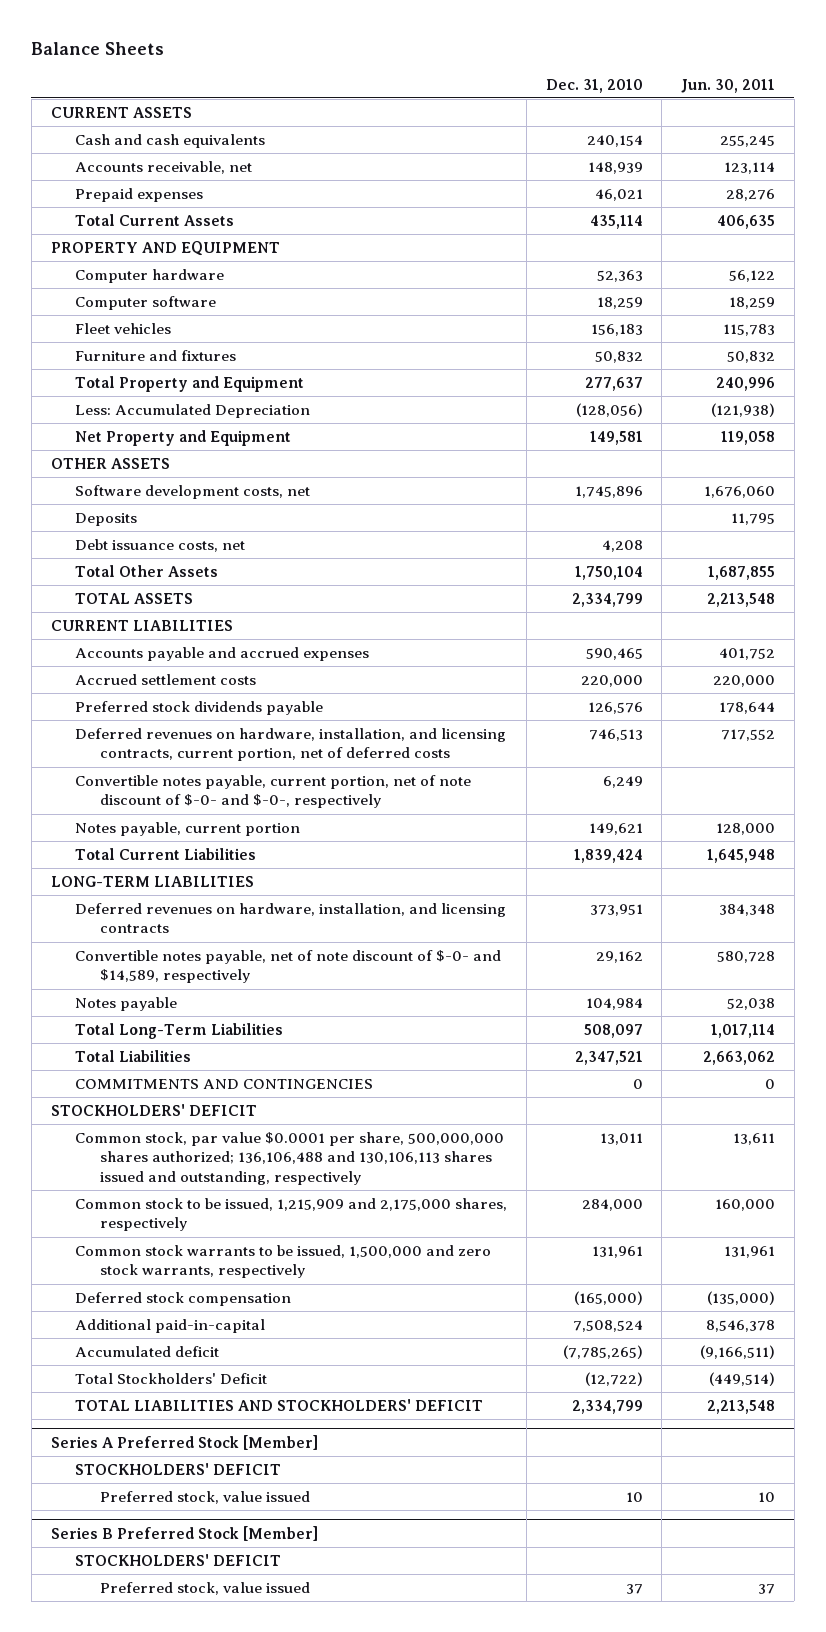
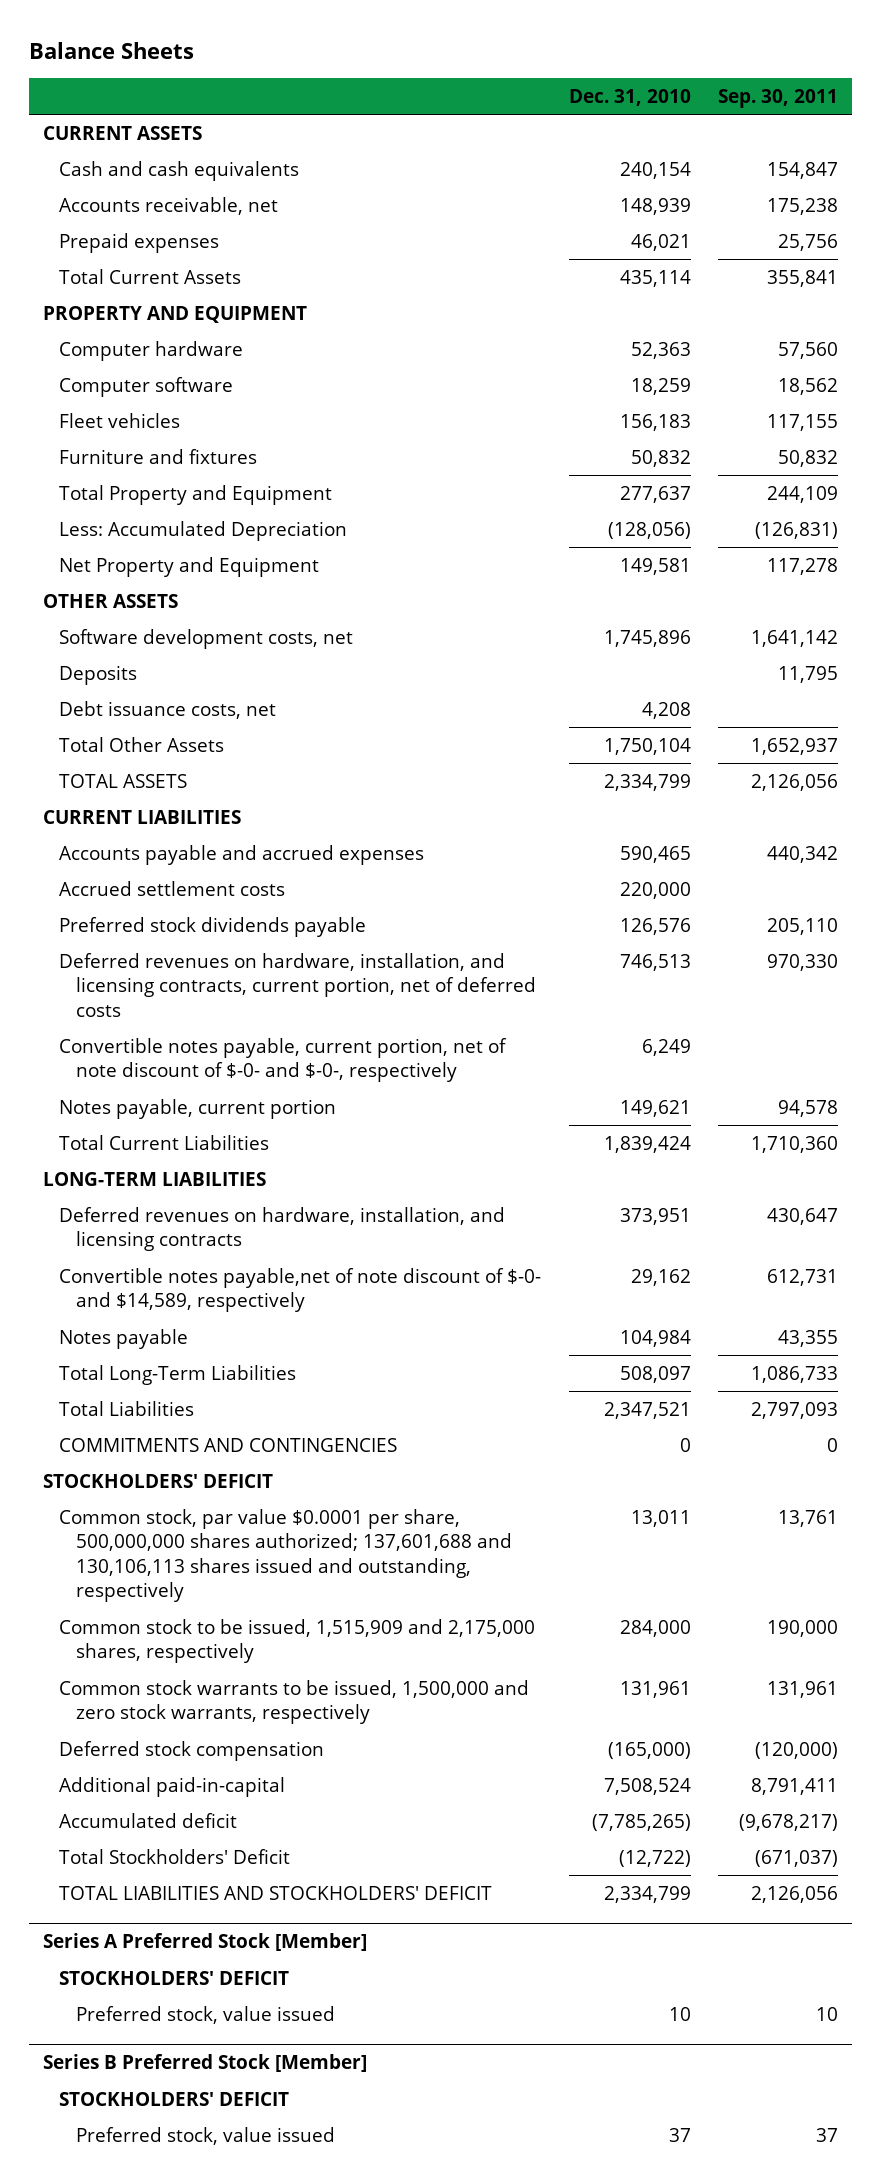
[680,78,775,93] Jun. 30, 2011 -> none
none -> [717,88,838,108] Sep. 30, 2011
[75,949,502,984] Convertible notes payable, net of note discount of $-0- and $14,589, respectively -> [59,1268,542,1313] Convertible notes payable,net of note discount of $-0- and $14,589, respectively
[75,1131,505,1186] Common stock, par value $0.0001 per share, 500,000,000 shares authorized; 136,106,488 and 130,106,113 shares issued and outstanding, respectively -> [59,1509,512,1603] Common stock, par value $0.0001 per share, 500,000,000 shares authorized; 137,601,688 and 130,106,113 shares issued and outstanding, respectively
[75,1197,508,1232] Common stock to be issued, 1,215,909 and 2,175,000 shares, respectively -> [59,1619,536,1664] Common stock to be issued, 1,515,909 and 2,175,000 shares, respectively

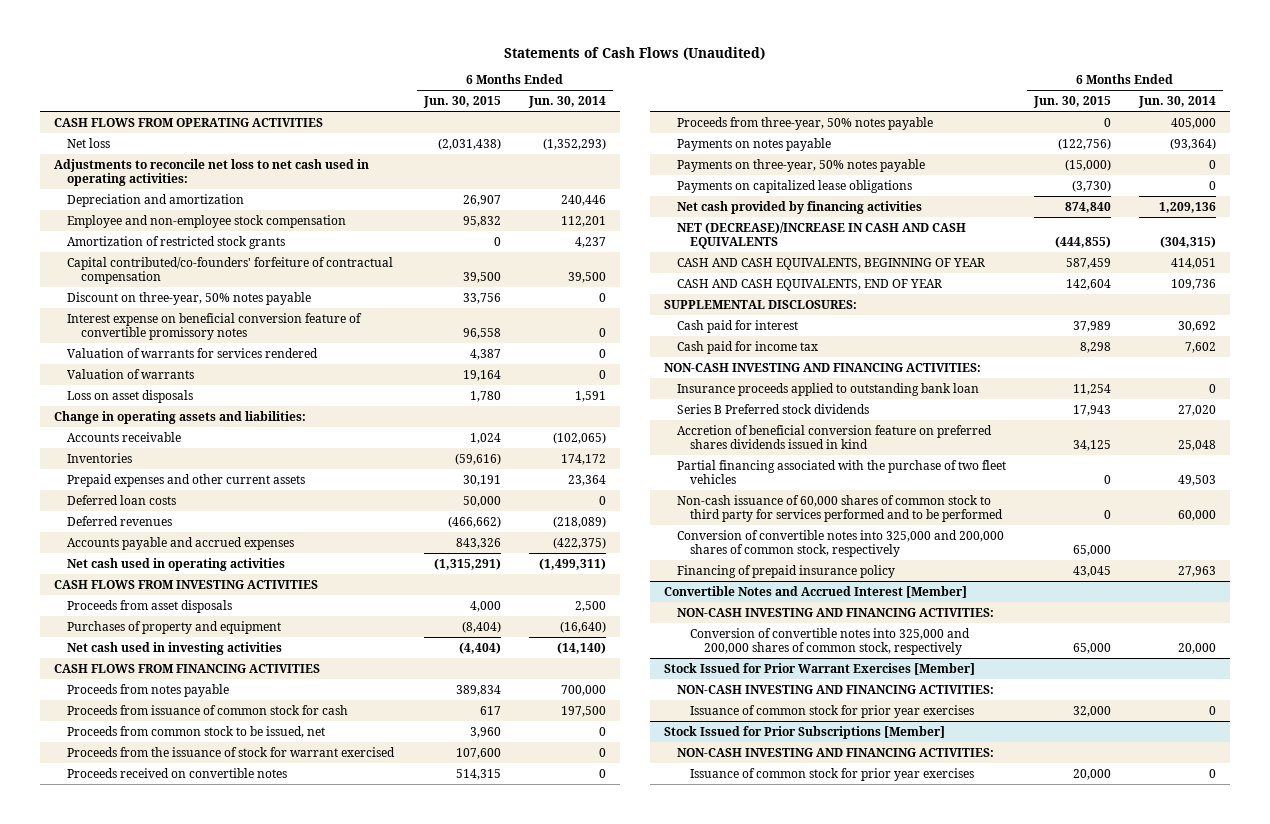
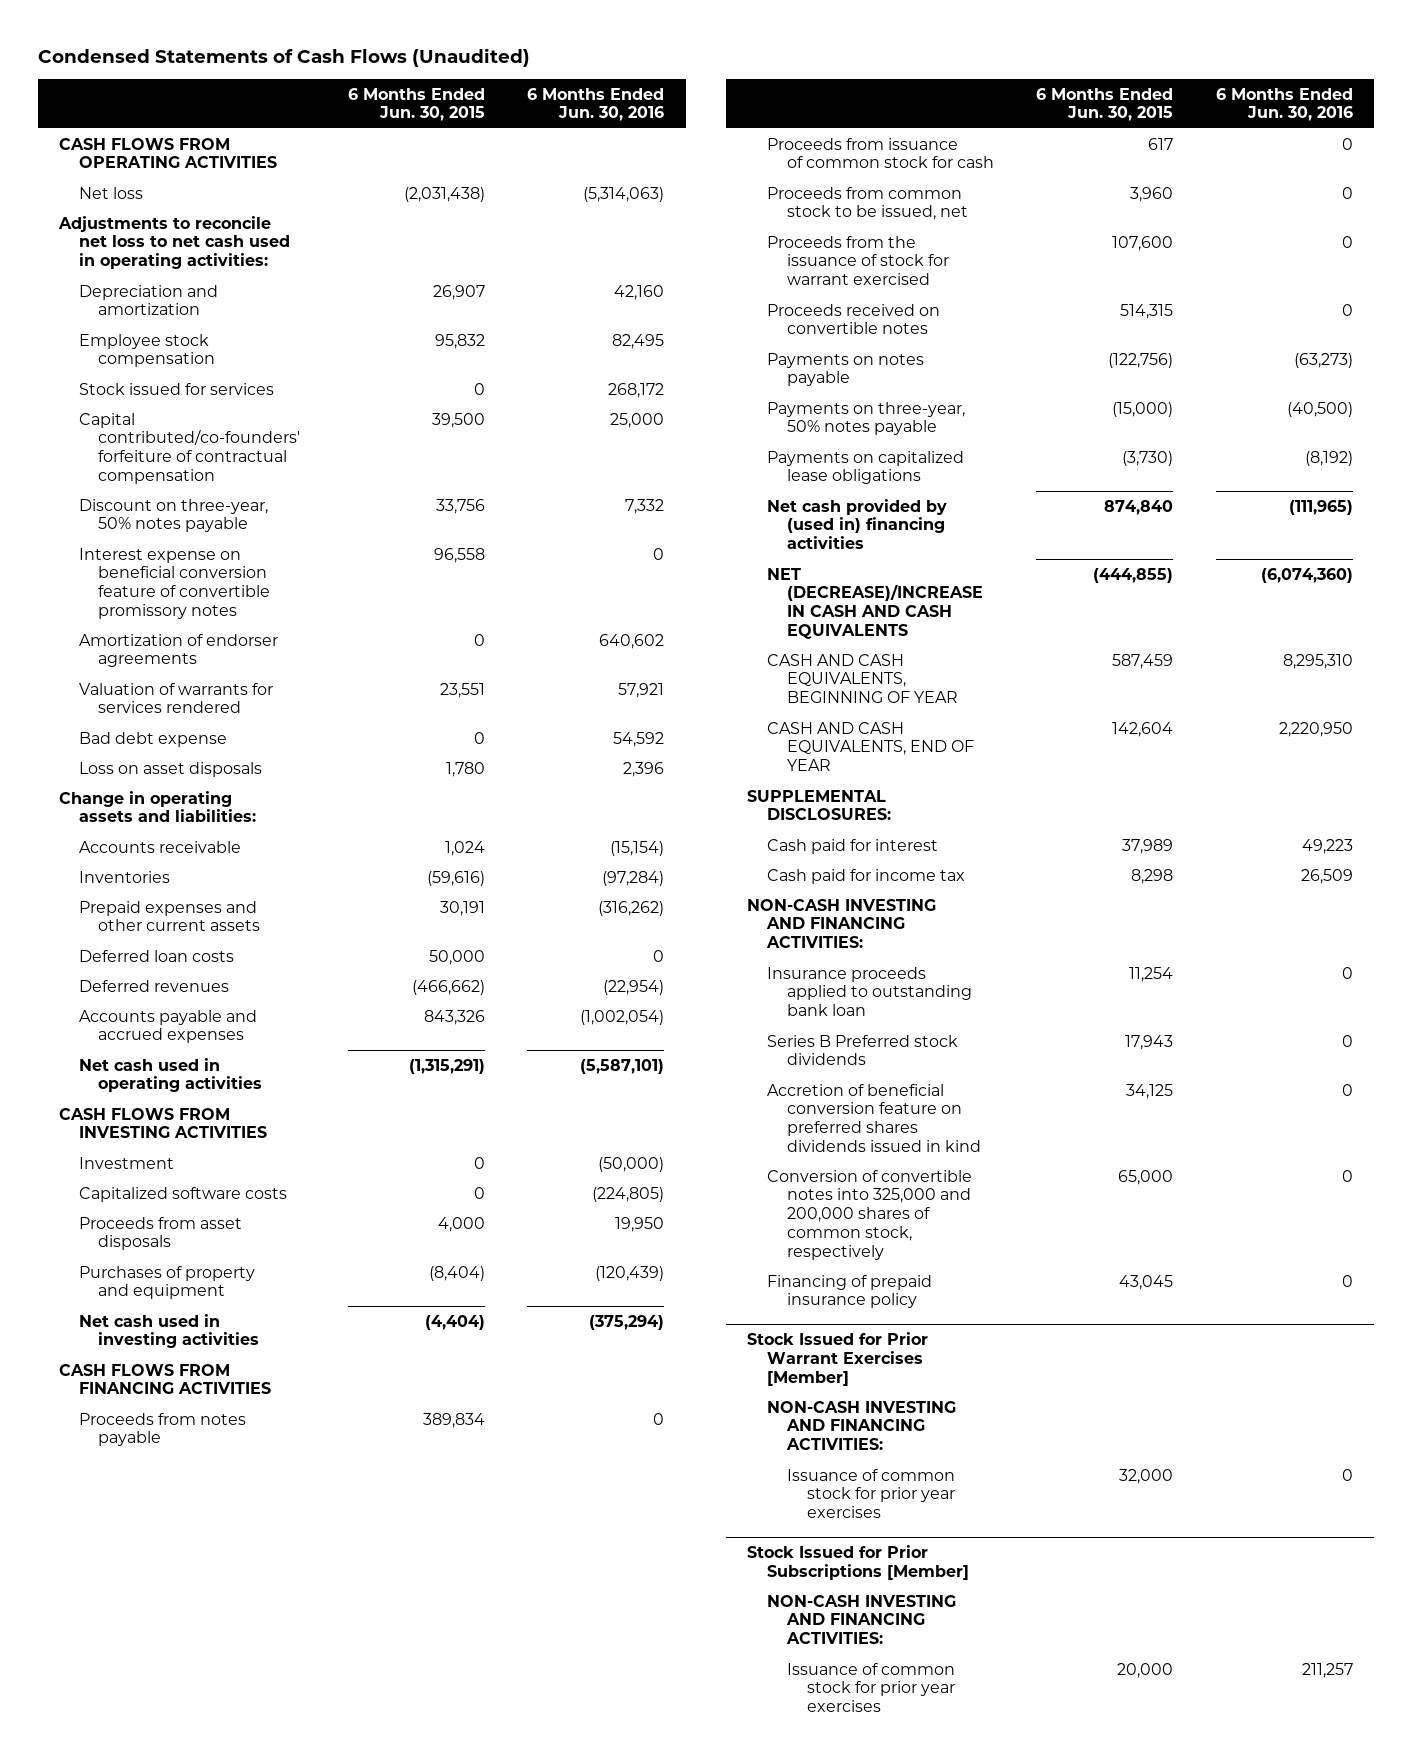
[504,47,766,61] Statements of Cash Flows (Unaudited) -> [37,47,530,67] Condensed Statements of Cash Flows (Unaudited)
[528,96,607,109] Jun. 30, 2014 -> none
none -> [527,87,665,122] 6 Months Ended Jun. 30, 2016
[67,235,286,249] Amortization of restricted stock grants -> none
[67,214,347,228] Employee and non-employee stock compensation -> [78,333,216,368] Employee stock compensation
none -> [78,382,274,395] Stock issued for services
[67,368,195,379] Valuation of warrants -> none
none -> [78,633,278,668] Amortization of endorser agreements
[470,348,502,360] 4,387 -> [439,682,485,698] 23,551
none -> [78,731,227,747] Bad debt expense
none -> [78,1156,174,1169] Investment
none -> [78,1186,287,1202] Capitalized software costs
[677,116,934,130] Proceeds from three-year, 50% notes payable -> none
[677,200,923,214] Net cash provided by financing activities -> [767,498,948,550] Net cash provided by (used in) financing activities
[677,459,1007,485] Partial financing associated with the purchase of two fleet vehicles -> none
[677,494,1004,523] Non-cash issuance of 60,000 shares of common stock to third party for services performed and to be performed -> none
[663,585,967,598] Convertible Notes and Accrued Interest [Member] -> none
[677,607,995,617] NON-CASH INVESTING AND FINANCING ACTIVITIES: -> none
[690,627,971,656] Conversion of convertible notes into 325,000 and 200,000 shares of common stock, respectively -> none

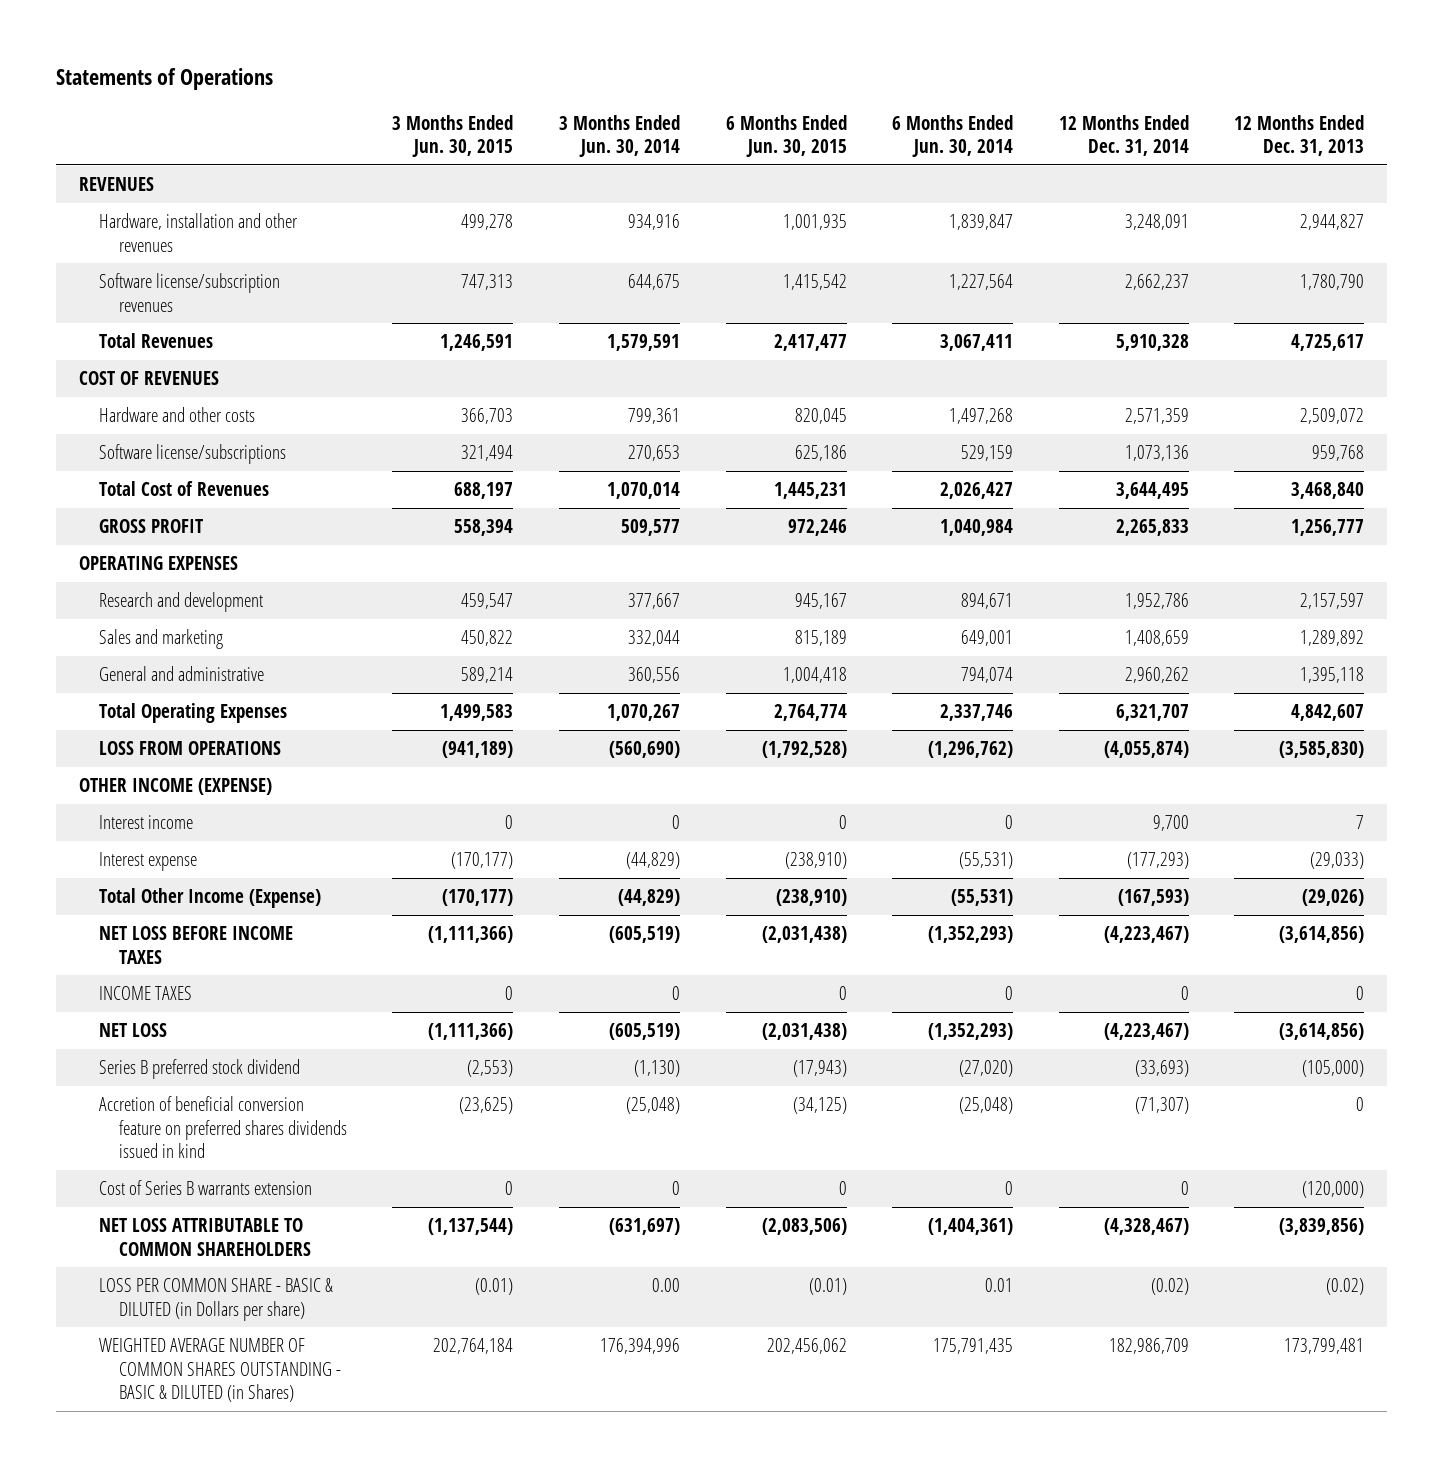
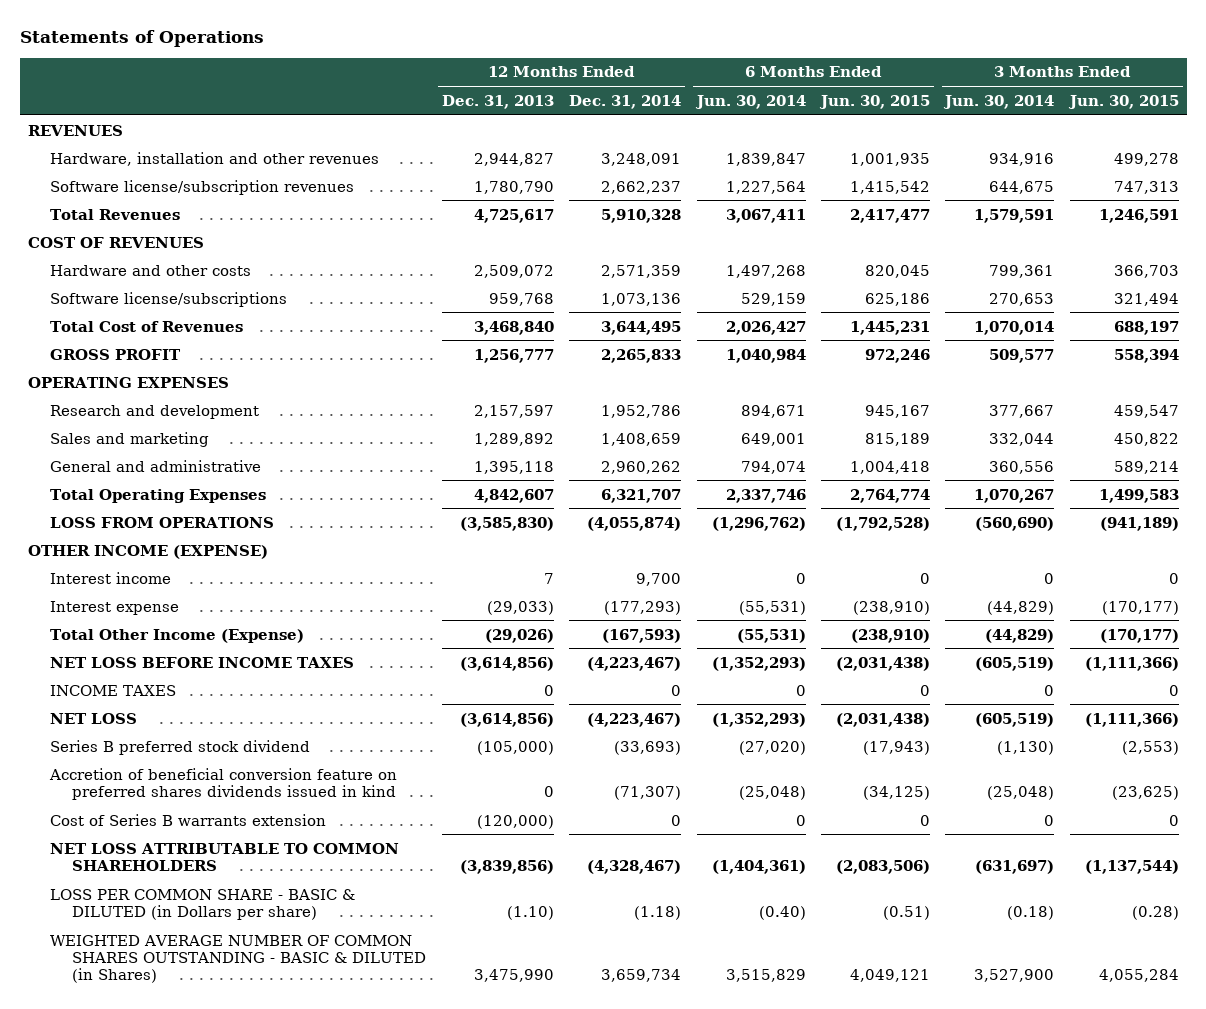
[475,1278,514,1296] (0.01) -> [1131,905,1179,920] (0.28)
[652,1278,681,1293] 0.00 -> [1007,905,1055,920] (0.18)
[808,1278,847,1296] (0.01) -> [882,905,930,920] (0.51)
[985,1278,1014,1293] 0.01 -> [758,905,806,920] (0.40)
[1150,1278,1189,1296] (0.02) -> [634,905,682,920] (1.18)
[1326,1278,1365,1296] (0.02) -> [506,905,554,920] (1.10)
[433,1338,514,1355] 202,764,184 -> [1098,969,1179,983] 4,055,284
[600,1338,681,1355] 176,394,996 -> [974,969,1055,983] 3,527,900
[766,1338,847,1355] 202,456,062 -> [849,969,930,983] 4,049,121
[933,1338,1014,1355] 175,791,435 -> [725,969,806,983] 3,515,829
[1108,1338,1189,1355] 182,986,709 -> [601,969,682,983] 3,659,734
[1284,1338,1365,1355] 173,799,481 -> [473,969,554,983] 3,475,990

